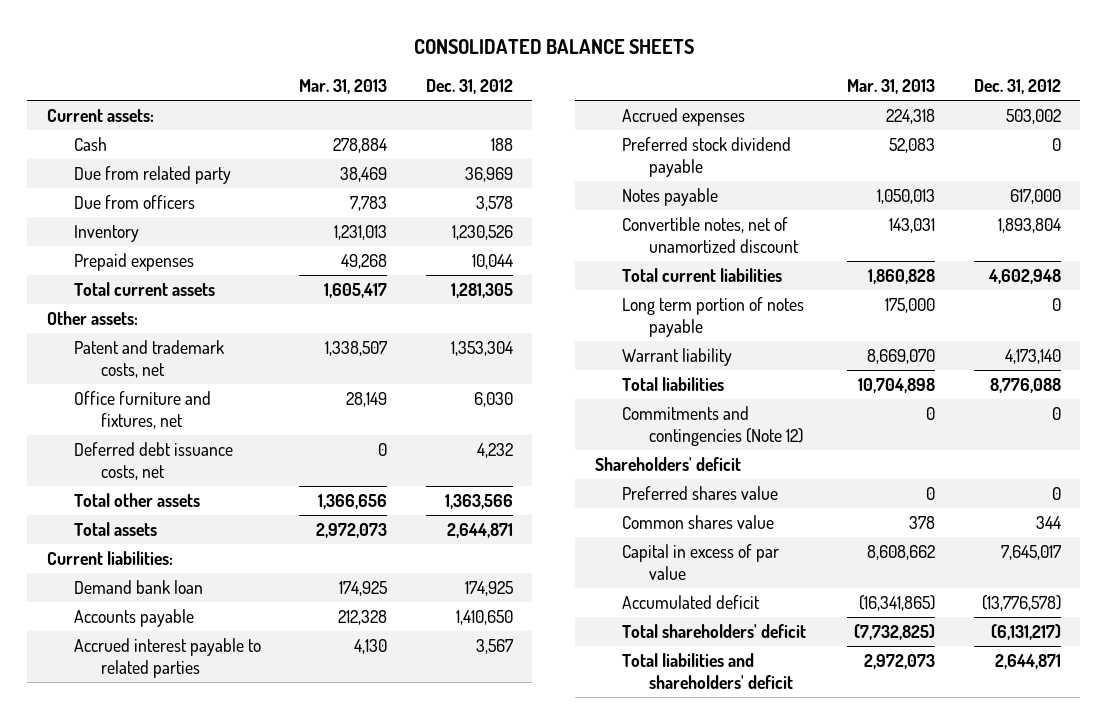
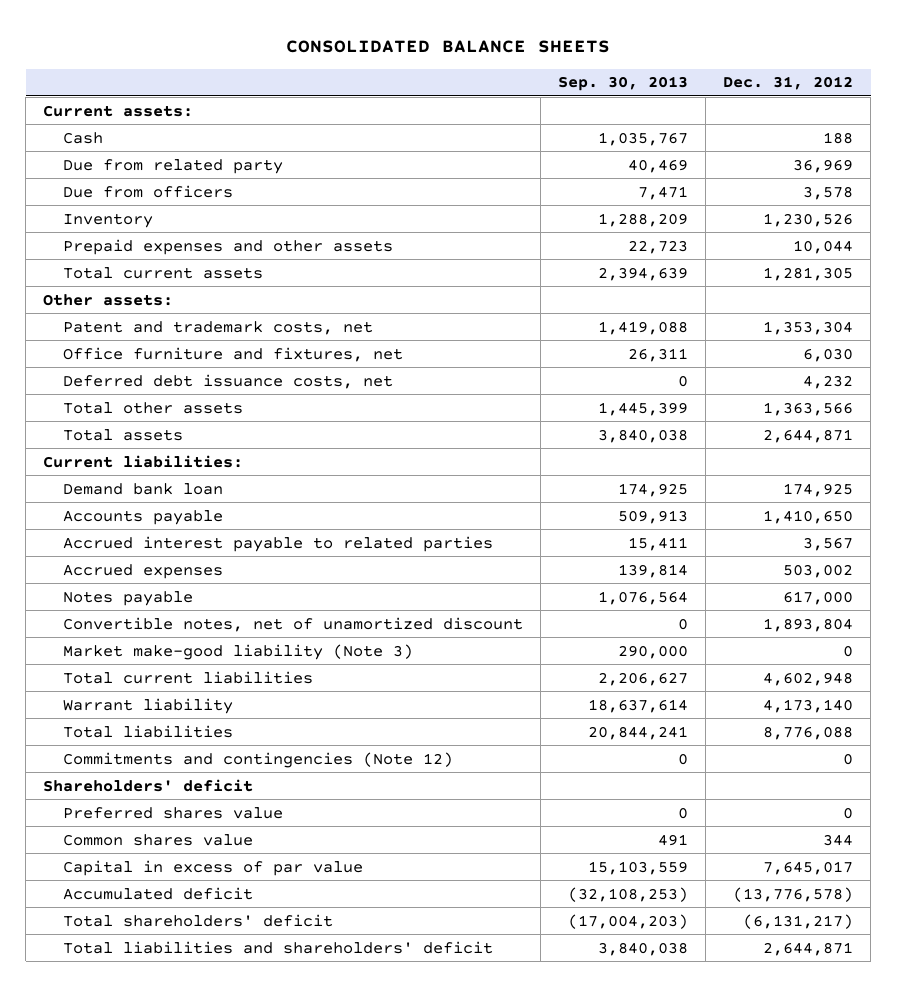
[299,79,388,95] Mar. 31, 2013 -> none
none -> [558,76,689,92] Sep. 30, 2013
[73,252,194,271] Prepaid expenses -> [62,238,393,255] Prepaid expenses and other assets
[621,136,791,177] Preferred stock dividend payable -> none
none -> [62,643,413,660] Market make-good liability (Note 3)
[621,296,804,337] Long term portion of notes payable -> none

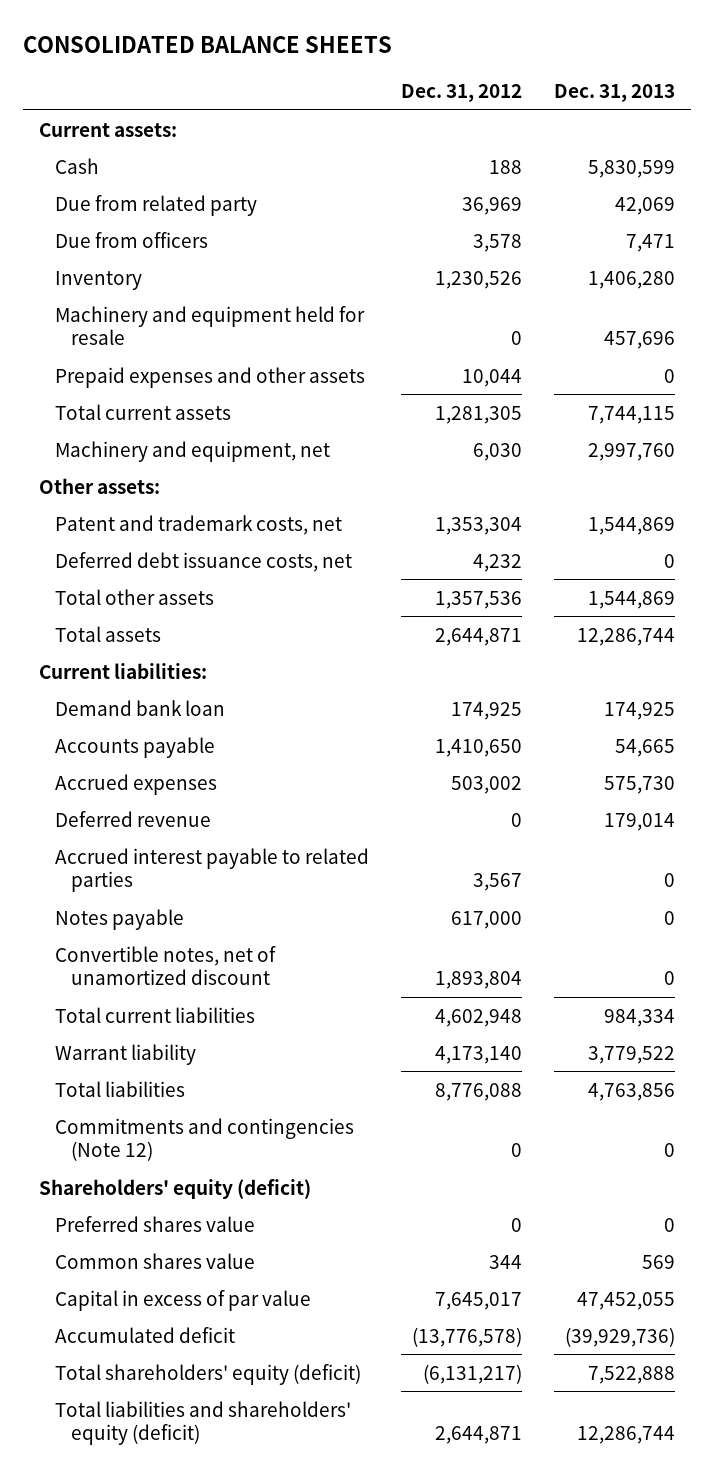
[558,76,689,92] Sep. 30, 2013 -> none
none -> [553,83,675,102] Dec. 31, 2013
none -> [55,305,366,346] Machinery and equipment held for resale
none -> [55,440,331,462] Machinery and equipment, net
[62,346,403,362] Office furniture and fixtures, net -> none
[763,401,854,416] 1,363,566 -> [435,590,523,609] 1,357,536
none -> [55,810,212,827] Deferred revenue
[62,535,493,552] Accrued interest payable to related parties -> [55,847,370,893] Accrued interest payable to related parties
[62,643,413,660] Market make-good liability (Note 3) -> none
[43,778,254,792] Shareholders' deficit -> [39,1178,312,1199] Shareholders' equity (deficit)
[62,913,333,927] Total shareholders' deficit -> [55,1363,362,1385] Total shareholders' equity (deficit)
[62,940,493,954] Total liabilities and shareholders' deficit -> [55,1400,352,1446] Total liabilities and shareholders' equity (deficit)

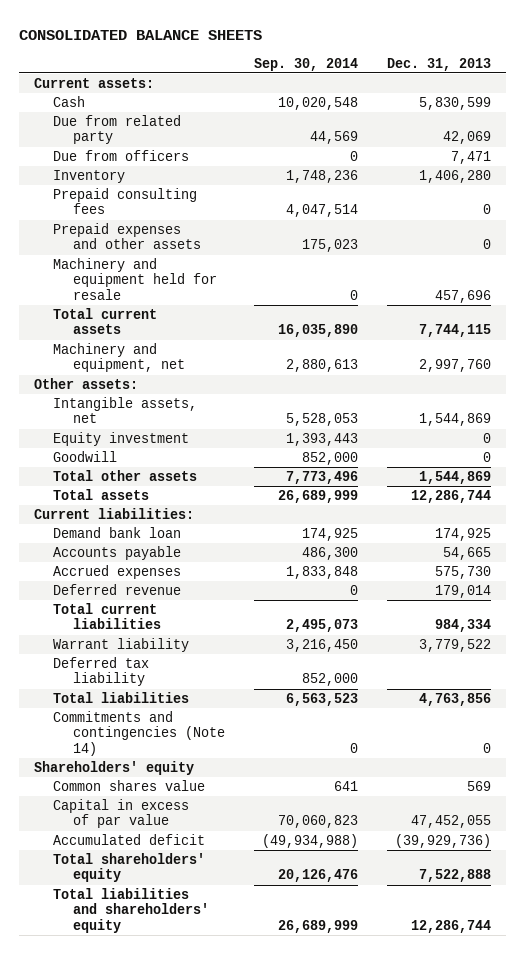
[401,83,523,102] Dec. 31, 2012 -> none
none -> [253,57,358,71] Sep. 30, 2014
none -> [53,187,198,215] Prepaid consulting fees
[55,305,366,346] Machinery and equipment held for resale -> [53,257,217,300] Machinery and equipment held for resale
[55,551,353,572] Deferred debt issuance costs, net -> none
[55,514,343,535] Patent and trademark costs, net -> [53,396,198,424] Intangible assets, net
none -> [53,431,190,446] Equity investment
none -> [53,450,118,462] Goodwill
[55,847,370,893] Accrued interest payable to related parties -> none
[55,908,185,930] Notes payable -> none
[55,945,277,986] Convertible notes, net of unamortized discount -> none
none -> [53,656,150,687] Deferred tax liability
[55,1215,256,1232] Preferred shares value -> none
[55,1117,355,1162] Commitments and contingencies (Note 12) -> [53,710,225,756] Commitments and contingencies (Note 14)
[39,1178,312,1199] Shareholders' equity (deficit) -> [34,760,195,775] Shareholders' equity
[55,1363,362,1385] Total shareholders' equity (deficit) -> [53,852,206,883] Total shareholders' equity
[55,1400,352,1446] Total liabilities and shareholders' equity (deficit) -> [53,887,209,933] Total liabilities and shareholders' equity

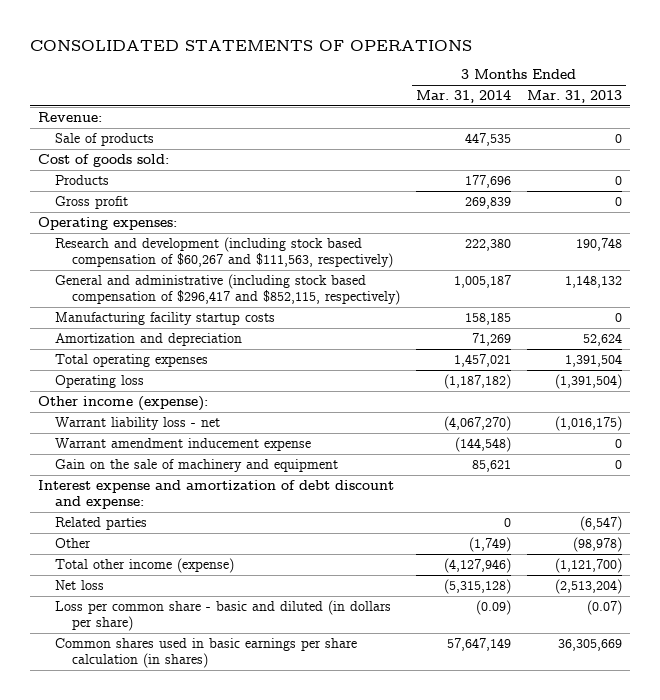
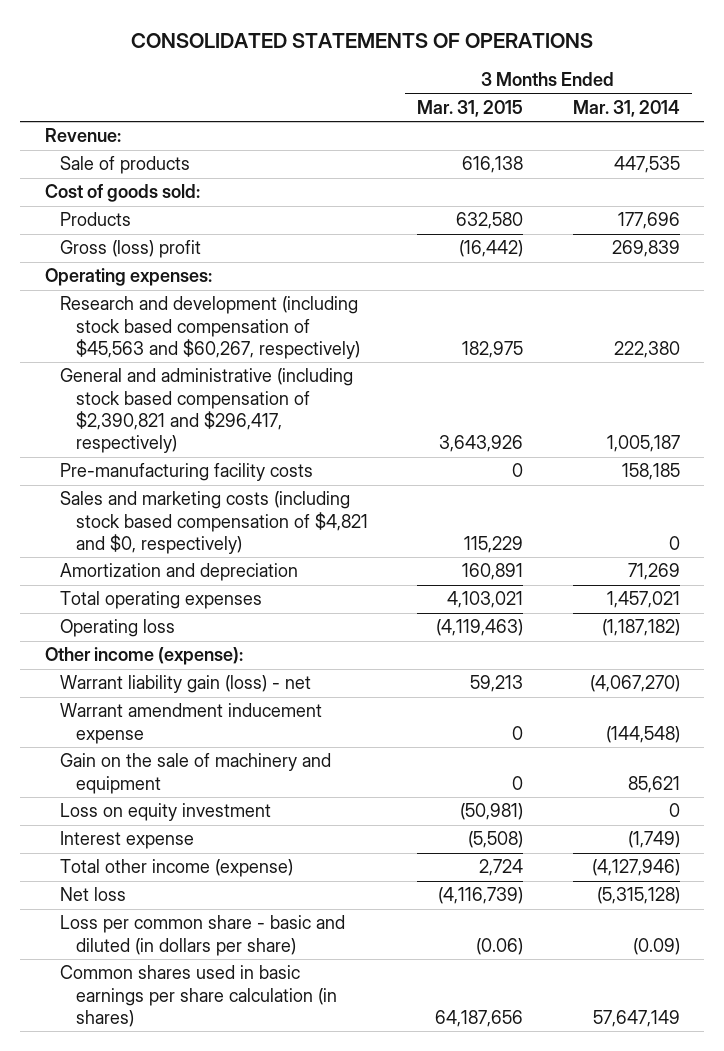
[527,90,623,104] Mar. 31, 2013 -> none
none -> [417,100,524,118] Mar. 31, 2015
[55,196,129,210] Gross profit -> [60,240,202,259] Gross (loss) profit
[55,237,394,268] Research and development (including stock based compensation of $60,267 and $111,563, respectively) -> [60,296,360,360] Research and development (including stock based compensation of $45,563 and $60,267, respectively)
[55,274,401,305] General and administrative (including stock based compensation of $296,417 and $852,115, respectively) -> [60,368,354,454] General and administrative (including stock based compensation of $2,390,821 and $296,417, respectively)
[55,312,276,326] Manufacturing facility startup costs -> [60,463,314,482] Pre-manufacturing facility costs
none -> [60,491,368,555] Sales and marketing costs (including stock based compensation of $4,821 and $0, respectively)
[55,417,221,431] Warrant liability loss - net -> [60,675,312,694] Warrant liability gain (loss) - net
[37,480,394,509] Interest expense and amortization of debt discount and expense: -> none
[55,517,148,531] Related parties -> none
none -> [60,803,272,822] Loss on equity investment
[55,538,92,549] Other -> [60,831,195,850] Interest expense

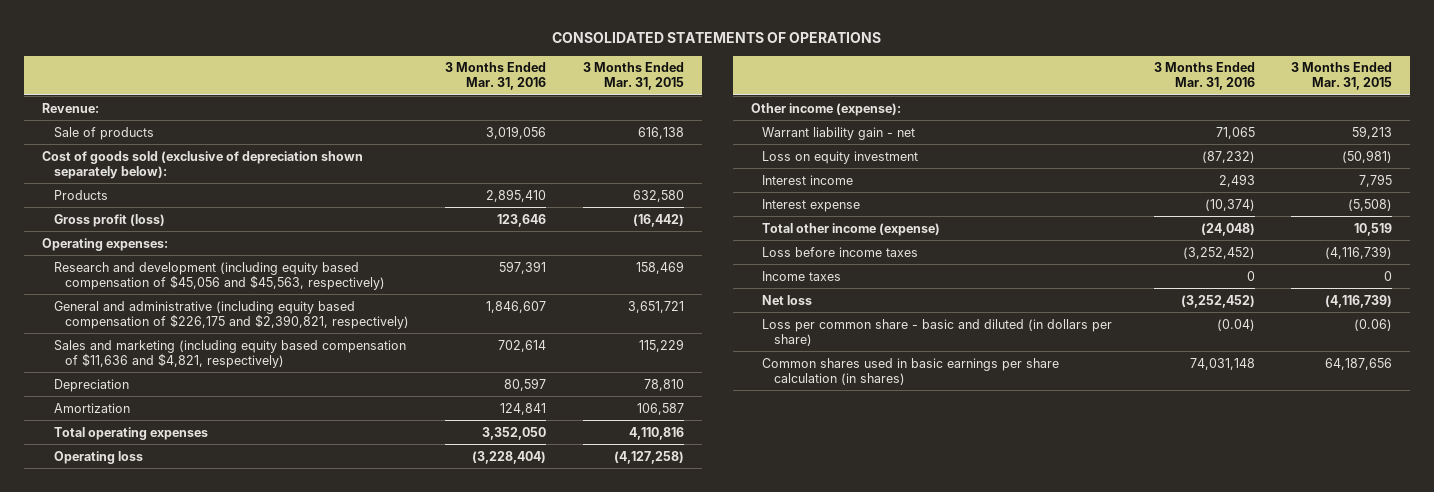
[572,100,680,118] Mar. 31, 2014 -> none
none -> [445,62,547,91] 3 Months Ended Mar. 31, 2016
[44,184,200,203] Cost of goods sold: -> [42,150,364,179] Cost of goods sold (exclusive of depreciation shown separately below):
[60,240,202,259] Gross (loss) profit -> [53,213,165,227] Gross profit (loss)
[60,463,314,482] Pre-manufacturing facility costs -> none
[60,563,299,582] Amortization and depreciation -> none
[60,296,360,360] Research and development (including stock based compensation of $45,563 and $60,267, respectively) -> [53,261,386,290] Research and development (including equity based compensation of $45,056 and $45,563, respectively)
[462,341,524,359] 182,975 -> [635,260,684,274] 158,469
[60,368,354,454] General and administrative (including stock based compensation of $2,390,821 and $296,417, respectively) -> [53,300,410,329] General and administrative (including equity based compensation of $226,175 and $2,390,821, respectively)
[439,435,524,453] 3,643,926 -> [627,300,684,313] 3,651,721
[60,491,368,555] Sales and marketing costs (including stock based compensation of $4,821 and $0, respectively) -> [53,339,406,368] Sales and marketing (including equity based compensation of $11,636 and $4,821, respectively)
none -> [53,378,129,392] Depreciation
none -> [53,402,130,413] Amortization
[447,591,524,609] 4,103,021 -> [628,426,684,440] 4,110,816
[436,619,524,637] (4,119,463) -> [613,450,684,464] (4,127,258)
[60,703,323,744] Warrant amendment inducement expense -> none
[60,753,332,794] Gain on the sale of machinery and equipment -> none
[60,675,312,694] Warrant liability gain (loss) - net -> [762,126,916,140] Warrant liability gain - net
none -> [762,174,854,185] Interest income
[479,859,524,877] 2,724 -> [1354,222,1393,236] 10,519
none -> [762,246,919,257] Loss before income taxes
none -> [762,270,842,281] Income taxes

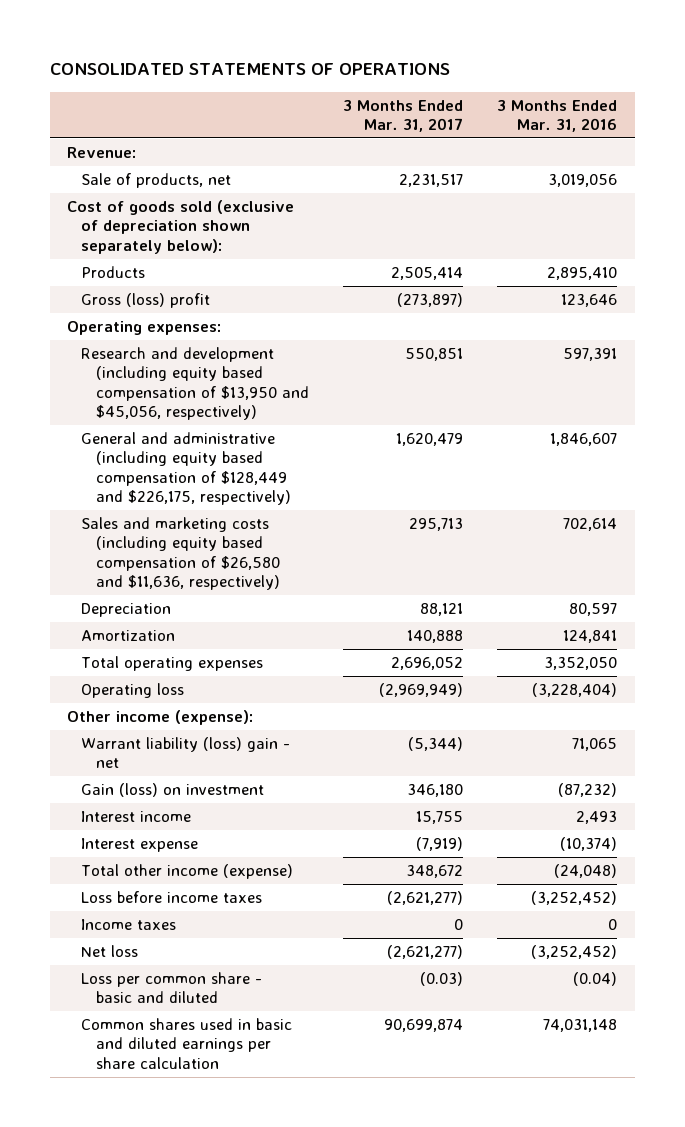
[582,62,684,91] 3 Months Ended Mar. 31, 2015 -> none
none -> [343,99,464,132] 3 Months Ended Mar. 31, 2017
[53,126,154,140] Sale of products -> [81,172,232,188] Sale of products, net
[53,213,165,227] Gross profit (loss) -> [81,292,211,308] Gross (loss) profit
[53,261,386,290] Research and development (including equity based compensation of $45,056 and $45,563, respectively) -> [81,346,309,421] Research and development (including equity based compensation of $13,950 and $45,056, respectively)
[53,300,410,329] General and administrative (including equity based compensation of $226,175 and $2,390,821, respectively) -> [81,431,291,506] General and administrative (including equity based compensation of $128,449 and $226,175, respectively)
[53,339,406,368] Sales and marketing (including equity based compensation of $11,636 and $4,821, respectively) -> [81,516,280,591] Sales and marketing costs (including equity based compensation of $26,580 and $11,636, respectively)
[762,126,916,140] Warrant liability gain - net -> [81,736,291,769] Warrant liability (loss) gain - net
[762,150,919,164] Loss on equity investment -> [81,782,265,797] Gain (loss) on investment
[762,318,1113,346] Loss per common share - basic and diluted (in dollars per share) -> [81,971,263,1004] Loss per common share - basic and diluted
[762,357,1060,385] Common shares used in basic earnings per share calculation (in shares) -> [81,1017,293,1069] Common shares used in basic and diluted earnings per share calculation

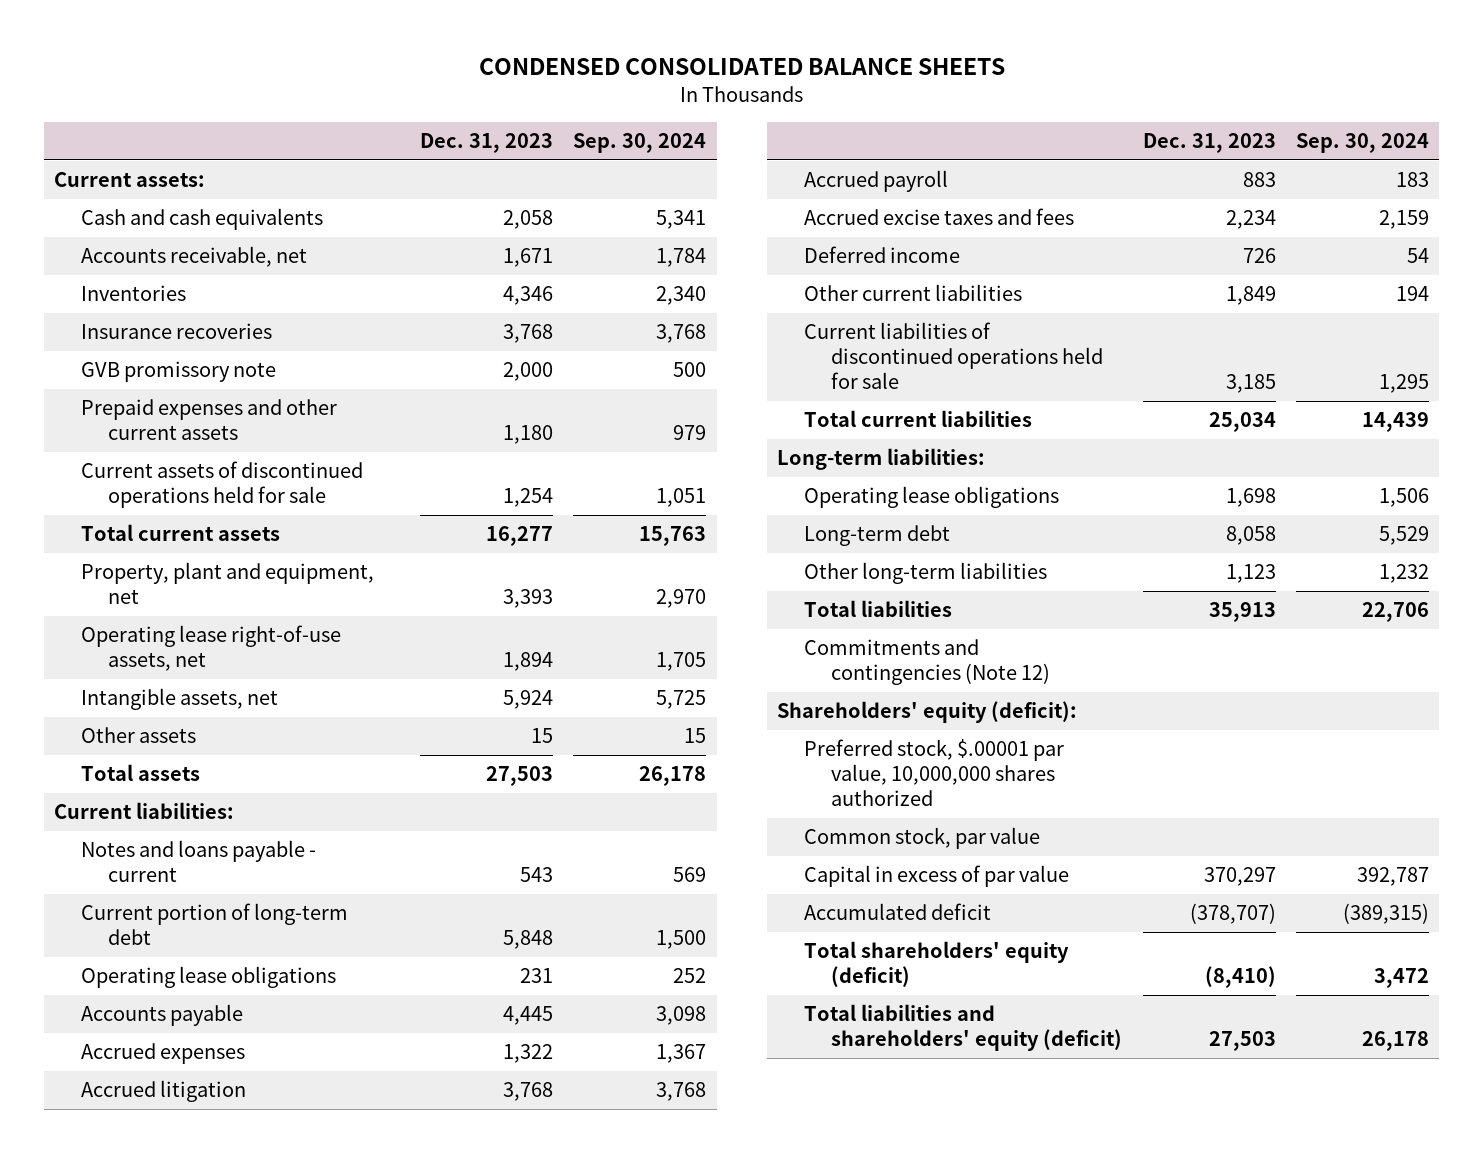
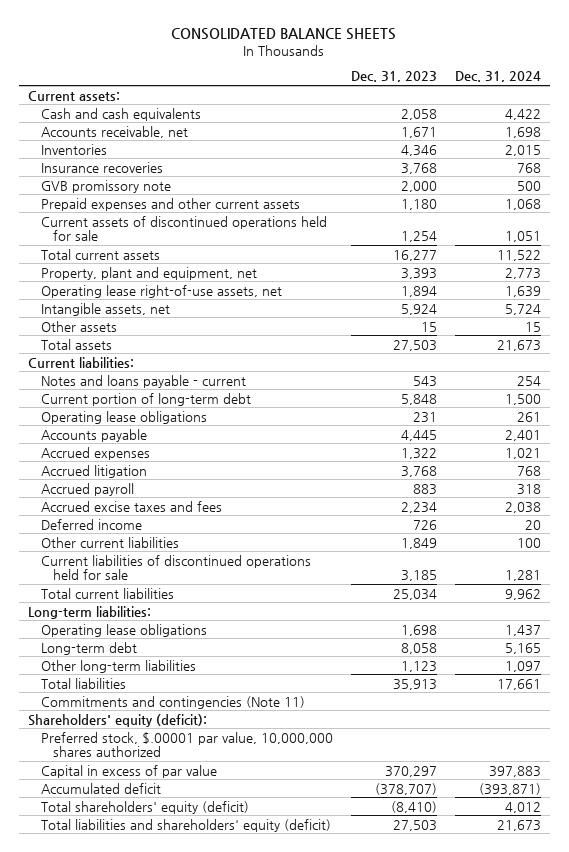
[478,57,1005,75] CONDENSED CONSOLIDATED BALANCE SHEETS -> [171,28,397,41] CONSOLIDATED BALANCE SHEETS
[573,133,707,154] Sep. 30, 2024 -> none
none -> [454,71,541,83] Dec. 31, 2024
[804,639,1051,686] Commitments and contingencies (Note 12) -> [40,695,305,709] Commitments and contingencies (Note 11)
[804,827,1041,850] Common stock, par value -> none

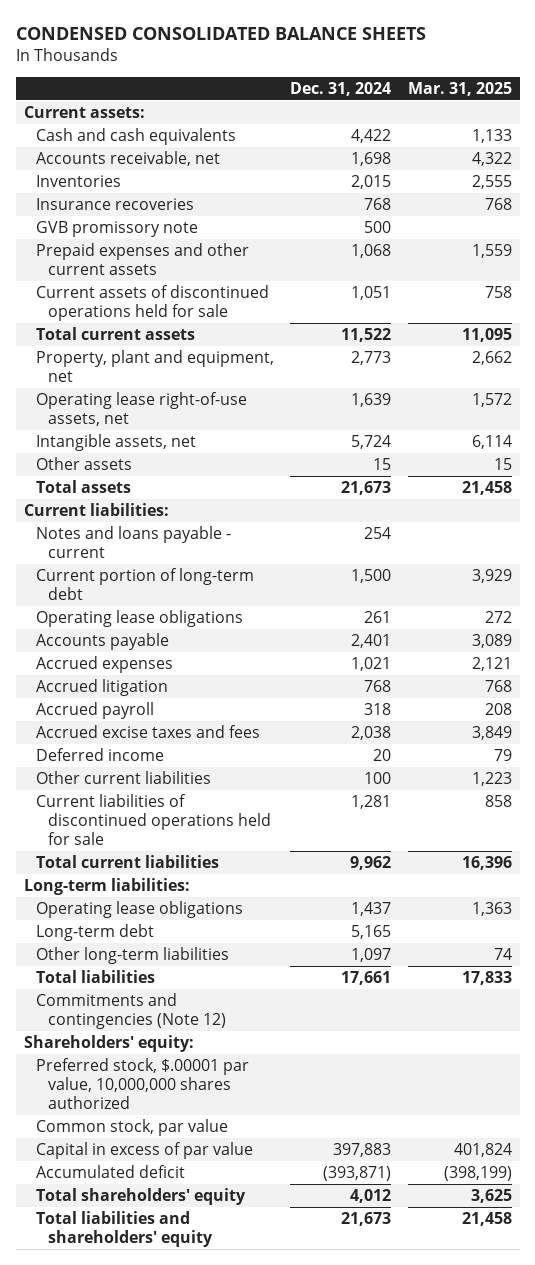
[171,28,397,41] CONSOLIDATED BALANCE SHEETS -> [15,26,426,40] CONDENSED CONSOLIDATED BALANCE SHEETS
[350,71,437,83] Dec. 31, 2023 -> none
none -> [407,82,512,97] Mar. 31, 2025
[40,695,305,709] Commitments and contingencies (Note 11) -> [35,993,227,1029] Commitments and contingencies (Note 12)
[28,713,208,727] Shareholders' equity (deficit): -> [23,1035,194,1053] Shareholders' equity:
none -> [35,1119,228,1137] Common stock, par value
[40,800,249,814] Total shareholders' equity (deficit) -> [35,1188,246,1206] Total shareholders' equity
[40,818,331,832] Total liabilities and shareholders' equity (deficit) -> [35,1211,214,1247] Total liabilities and shareholders' equity

